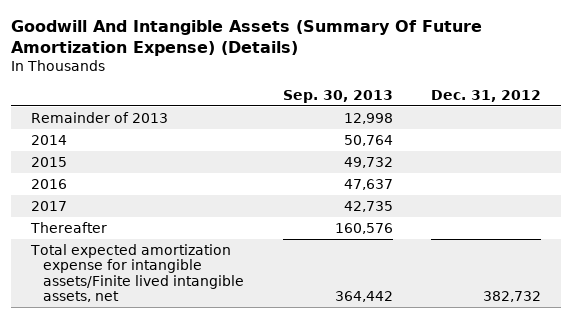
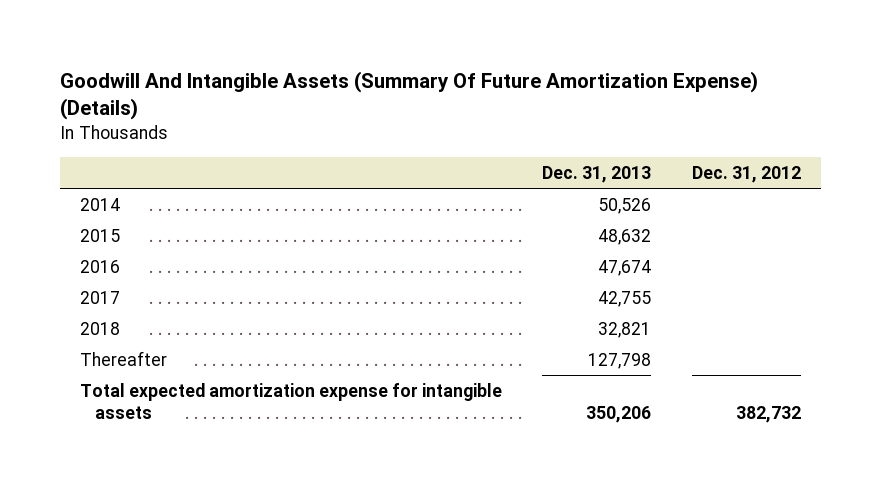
[282,90,393,104] Sep. 30, 2013 -> none
none -> [542,165,652,183] Dec. 31, 2013
[30,111,168,123] Remainder of 2013 -> none
none -> [80,321,121,335] 2018
[29,243,245,303] Total expected amortization expense for intangible assets/Finite lived intangible assets, net -> [80,382,503,420] Total expected amortization expense for intangible assets

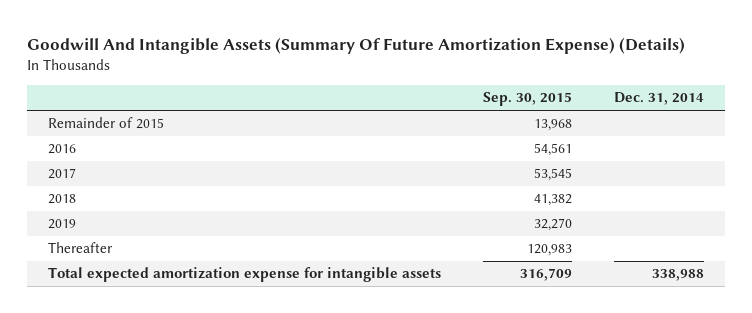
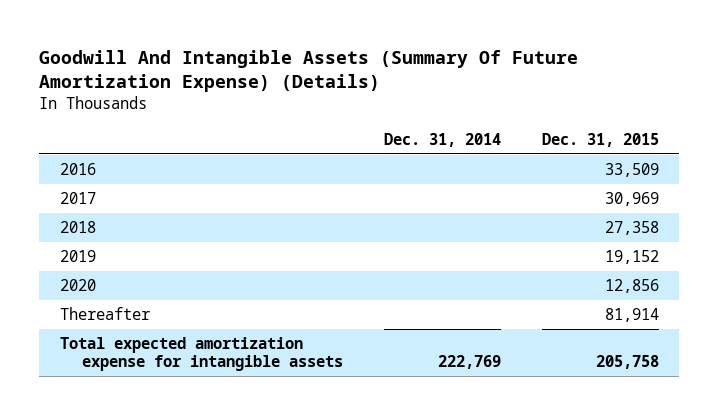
[482,92,572,107] Sep. 30, 2015 -> none
none -> [541,132,659,147] Dec. 31, 2015
[47,117,164,130] Remainder of 2015 -> none
none -> [59,279,96,292] 2020
[651,269,704,282] 338,988 -> [438,355,502,370] 222,769

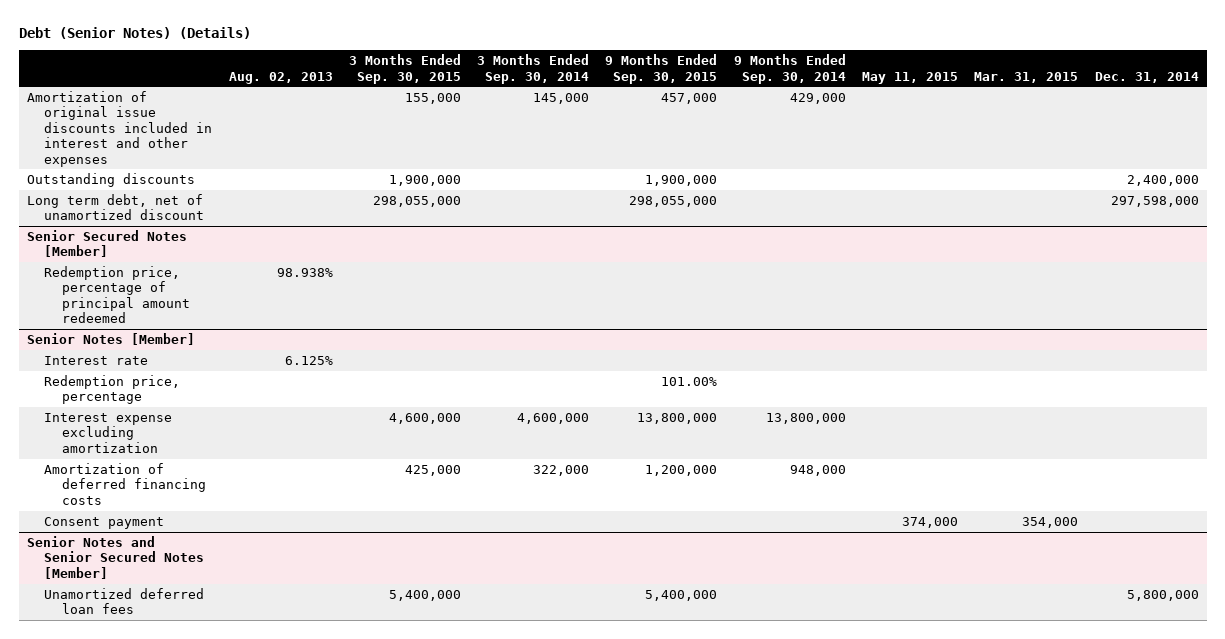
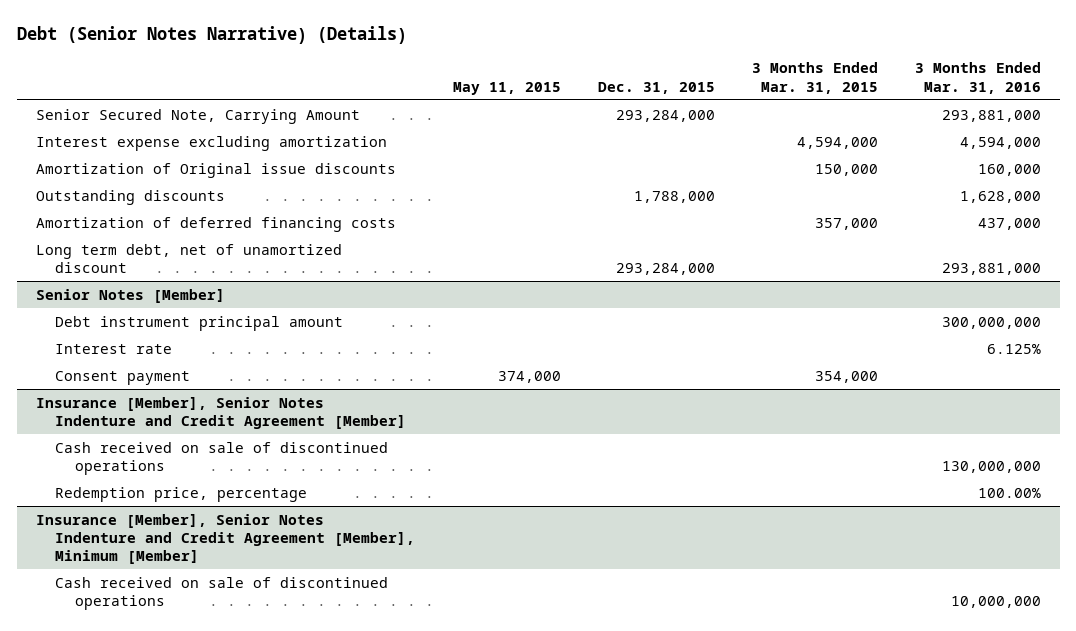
[18,26,251,39] Debt (Senior Notes) (Details) -> [16,25,407,44] Debt (Senior Notes Narrative) (Details)
[228,71,333,84] Aug. 02, 2013 -> none
[348,54,461,84] 3 Months Ended Sep. 30, 2015 -> none
[477,54,590,84] 3 Months Ended Sep. 30, 2014 -> none
[605,54,718,84] 9 Months Ended Sep. 30, 2015 -> none
[733,54,846,84] 9 Months Ended Sep. 30, 2014 -> none
[974,71,1079,83] Mar. 31, 2015 -> none
[1094,71,1199,83] Dec. 31, 2014 -> none
none -> [597,81,715,94] Dec. 31, 2015
none -> [751,62,878,94] 3 Months Ended Mar. 31, 2015
none -> [914,62,1041,94] 3 Months Ended Mar. 31, 2016
none -> [35,108,360,124] Senior Secured Note, Carrying Amount
none -> [35,135,387,151] Interest expense excluding amortization
[26,90,213,167] Amortization of original issue discounts included in interest and other expenses -> [35,162,396,178] Amortization of Original issue discounts
none -> [35,216,396,232] Amortization of deferred financing costs
[26,229,187,258] Senior Secured Notes [Member] -> none
[44,265,190,324] Redemption price, percentage of principal amount redeemed -> none
none -> [55,315,344,331] Debt instrument principal amount
[44,374,181,405] Redemption price, percentage -> none
[44,412,173,453] Interest expense excluding amortization -> none
[44,462,206,505] Amortization of deferred financing costs -> none
[26,535,205,579] Senior Notes and Senior Secured Notes [Member] -> none
[44,587,205,615] Unamortized deferred loan fees -> none
none -> [35,396,407,430] Insurance [Member], Senior Notes Indenture and Credit Agreement [Member]
none -> [55,441,389,476] Cash received on sale of discontinued operations
none -> [55,486,308,502] Redemption price, percentage
none -> [35,513,416,565] Insurance [Member], Senior Notes Indenture and Credit Agreement [Member], Minimum [Member]
none -> [55,576,389,611] Cash received on sale of discontinued operations

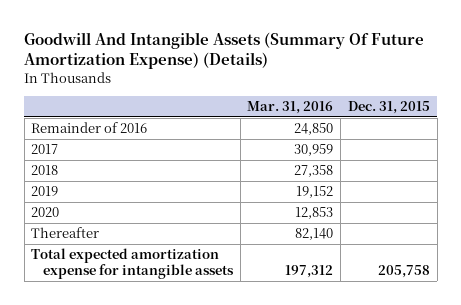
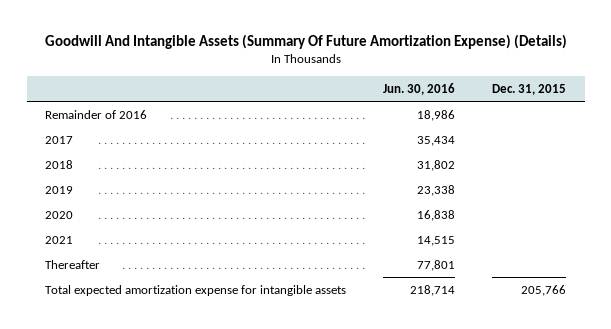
[247,101,334,115] Mar. 31, 2016 -> none
none -> [383,82,456,95] Jun. 30, 2016
none -> [45,235,74,244] 2021
[377,265,430,279] 205,758 -> [521,284,567,296] 205,766

